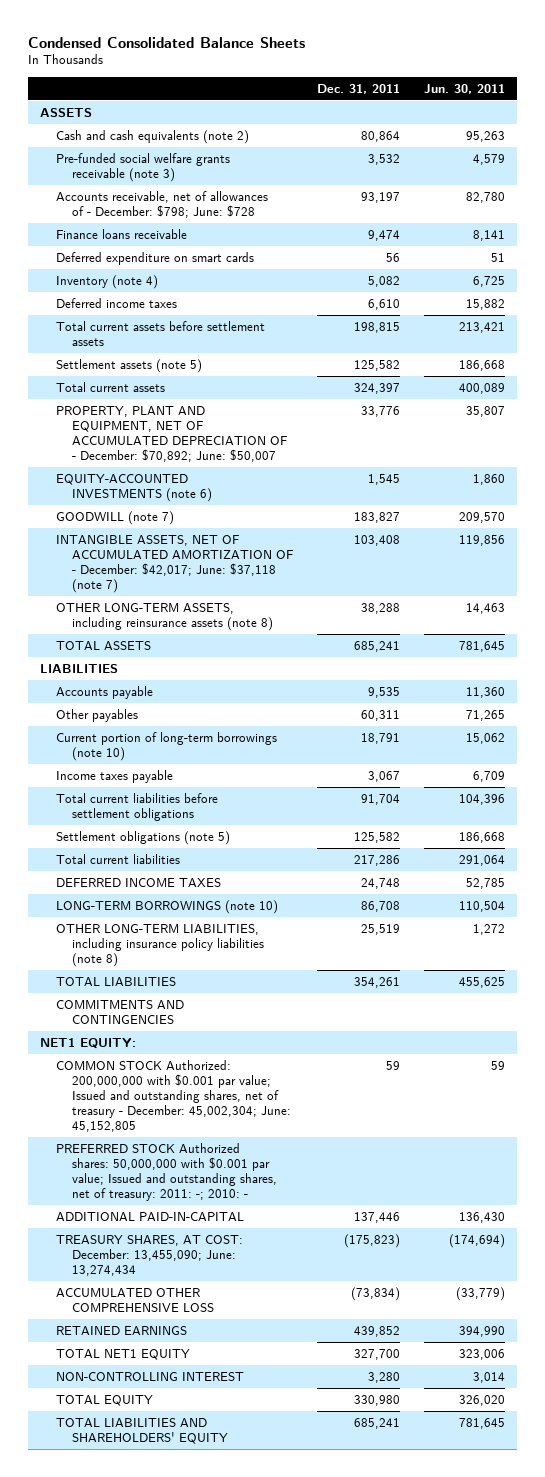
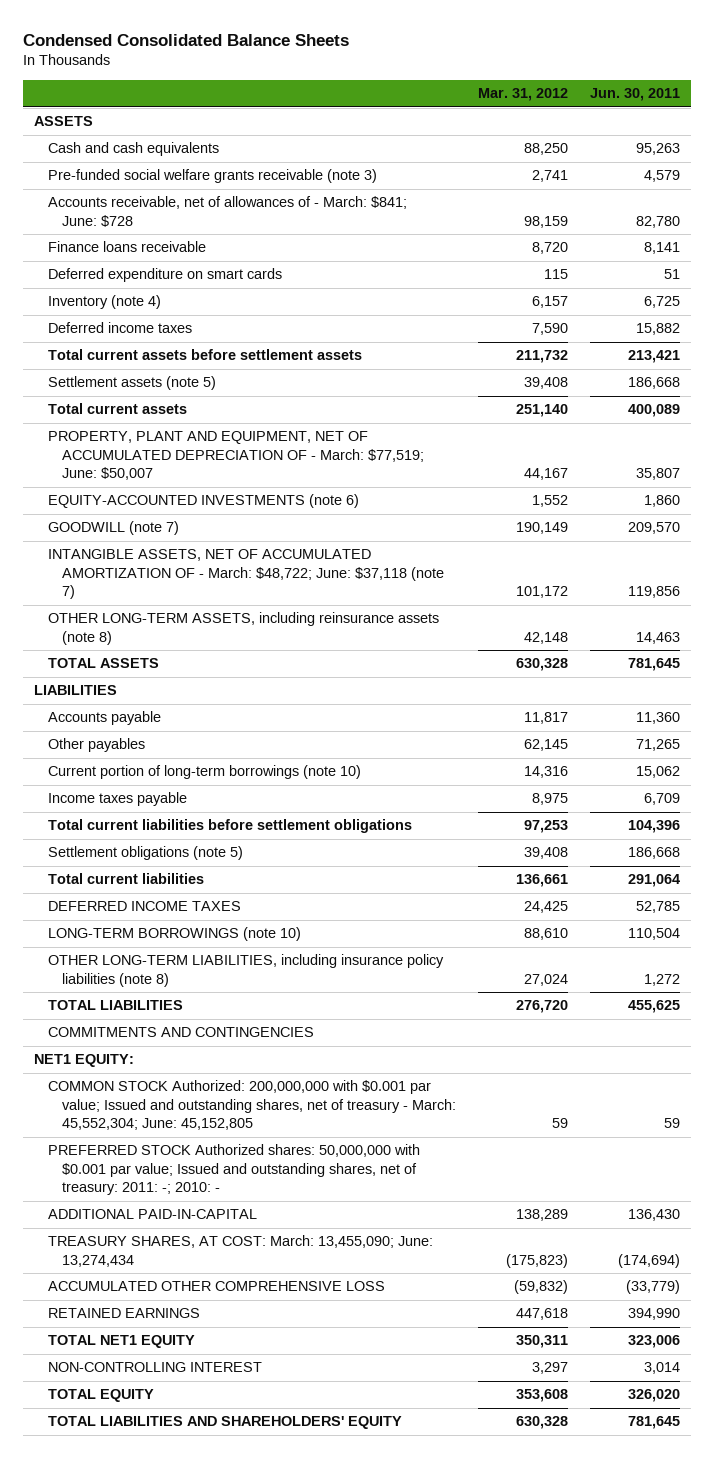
[317,83,401,94] Dec. 31, 2011 -> none
none -> [477,88,568,102] Mar. 31, 2012
[56,129,250,144] Cash and cash equivalents (note 2) -> [48,142,220,157] Cash and cash equivalents
[56,190,269,218] Accounts receivable, net of allowances of - December: $798; June: $728 -> [48,196,408,227] Accounts receivable, net of allowances of - March: $841; June: $728
[56,405,288,462] PROPERTY, PLANT AND EQUIPMENT, NET OF ACCUMULATED DEPRECIATION OF - December: $70,892; June: $50,007 -> [48,431,425,481] PROPERTY, PLANT AND EQUIPMENT, NET OF ACCUMULATED DEPRECIATION OF - March: $77,519; June: $50,007
[56,534,294,593] INTANGIBLE ASSETS, NET OF ACCUMULATED AMORTIZATION OF - December: $42,017; June: $37,118 (note 7) -> [48,549,445,600] INTANGIBLE ASSETS, NET OF ACCUMULATED AMORTIZATION OF - March: $48,722; June: $37,118 (note 7)
[56,1059,292,1132] COMMON STOCK Authorized: 200,000,000 with $0.001 par value; Issued and outstanding shares, net of treasury - December: 45,002,304; June: 45,152,805 -> [48,1080,457,1131] COMMON STOCK Authorized: 200,000,000 with $0.001 par value; Issued and outstanding shares, net of treasury - March: 45,552,304; June: 45,152,805
[56,1234,244,1276] TREASURY SHARES, AT COST: December: 13,455,090; June: 13,274,434 -> [48,1235,434,1267] TREASURY SHARES, AT COST: March: 13,455,090; June: 13,274,434

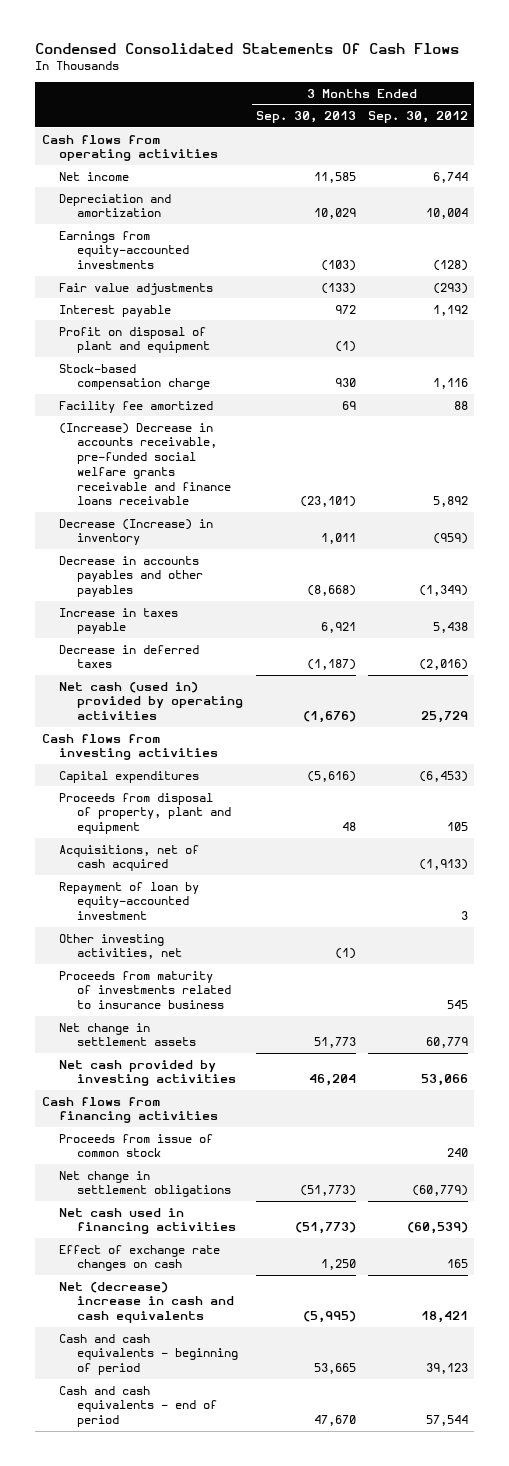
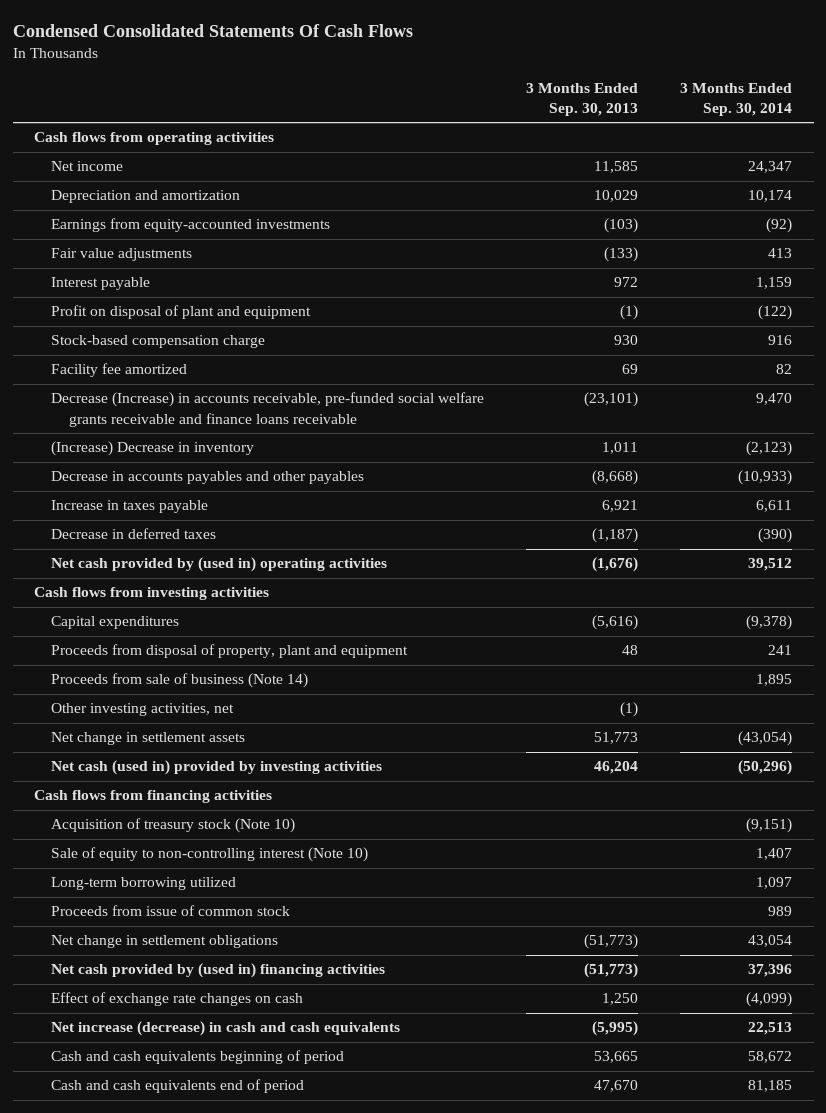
[367,111,468,124] Sep. 30, 2012 -> none
none -> [680,82,793,117] 3 Months Ended Sep. 30, 2014
[59,422,232,506] (Increase) Decrease in accounts receivable, pre-funded social welfare grants receivable and finance loans receivable -> [51,392,485,427] Decrease (Increase) in accounts receivable, pre-funded social welfare grants receivable and finance loans receivable
[59,518,214,546] Decrease (Increase) in inventory -> [51,441,255,457] (Increase) Decrease in inventory
[59,681,244,721] Net cash (used in) provided by operating activities -> [51,557,388,573] Net cash provided by (used in) operating activities
[59,844,200,872] Acquisitions, net of cash acquired -> none
[59,881,200,921] Repayment of loan by equity-accounted investment -> none
none -> [51,673,309,689] Proceeds from sale of business (Note 14)
[59,970,232,1010] Proceeds from maturity of investments related to insurance business -> none
[59,1059,237,1087] Net cash provided by investing activities -> [51,760,383,776] Net cash (used in) provided by investing activities
none -> [51,818,296,834] Acquisition of treasury stock (Note 10)
none -> [51,847,369,863] Sale of equity to non-controlling interest (Note 10)
none -> [51,877,237,891] Long-term borrowing utilized
[59,1207,237,1235] Net cash used in financing activities -> [51,963,386,979] Net cash provided by (used in) financing activities
[59,1281,235,1324] Net (decrease) increase in cash and cash equivalents -> [51,1021,401,1037] Net increase (decrease) in cash and cash equivalents
[59,1333,239,1376] Cash and cash equivalents - beginning of period -> [51,1050,345,1065] Cash and cash equivalents beginning of period
[59,1385,218,1428] Cash and cash equivalents - end of period -> [51,1079,305,1094] Cash and cash equivalents end of period

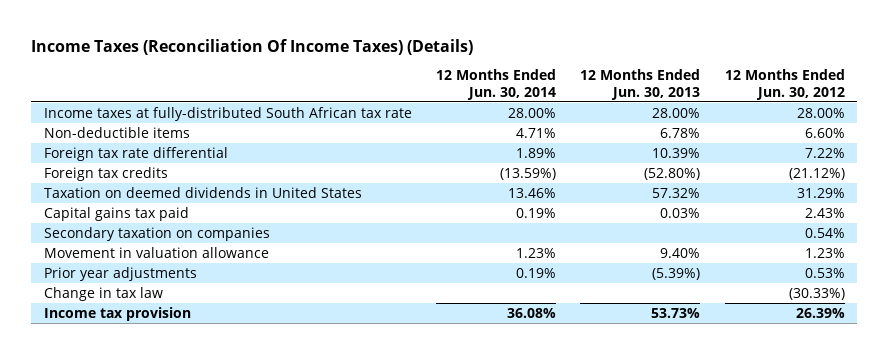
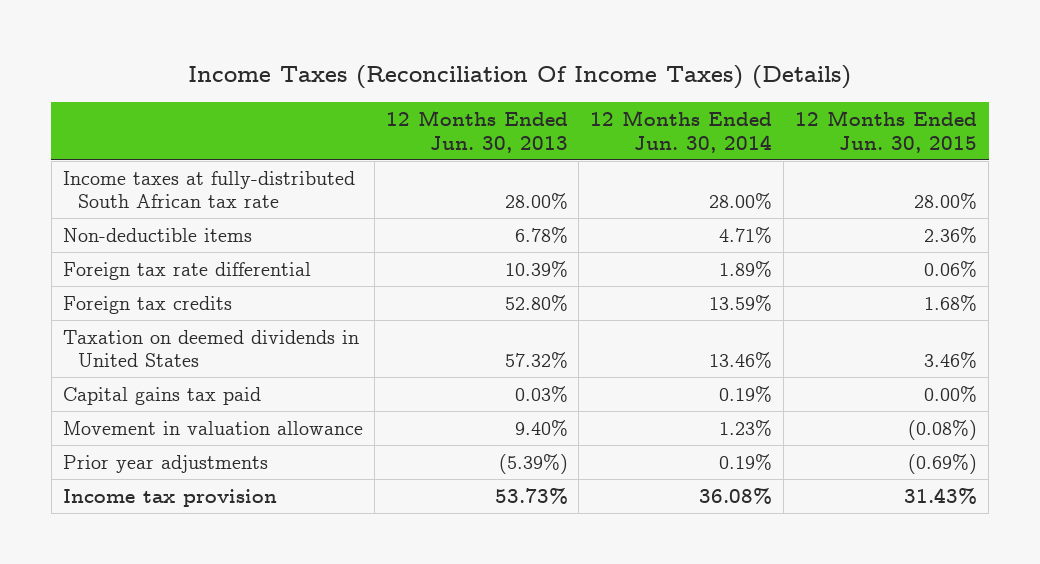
[724,69,845,100] 12 Months Ended Jun. 30, 2012 -> none
none -> [795,110,978,153] 12 Months Ended Jun. 30, 2015
[499,167,556,180] (13.59%) -> [709,294,773,311] 13.59%
[644,167,701,180] (52.80%) -> [504,294,568,311] 52.80%
[43,226,270,241] Secondary taxation on companies -> none
[43,286,163,301] Change in tax law -> none

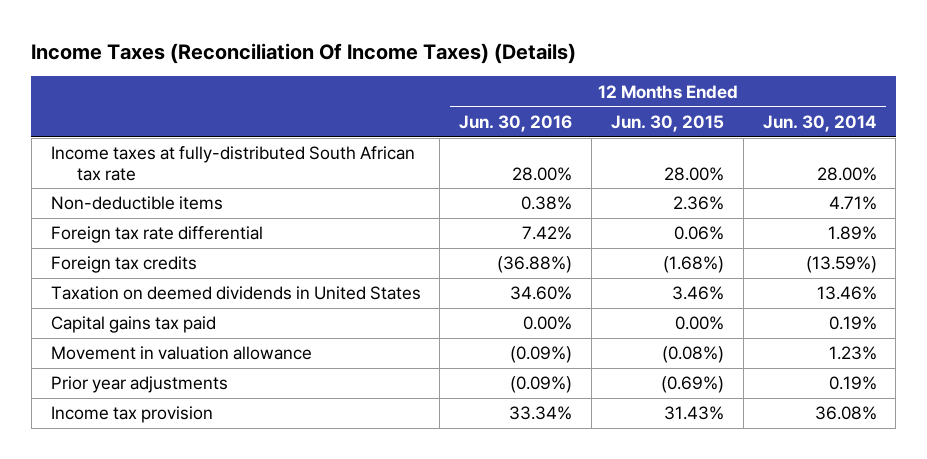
[385,110,568,153] 12 Months Ended Jun. 30, 2013 -> none
none -> [459,114,573,132] Jun. 30, 2016
[709,294,773,311] 13.59% -> [805,256,877,274] (13.59%)
[924,294,978,311] 1.68% -> [662,256,724,274] (1.68%)

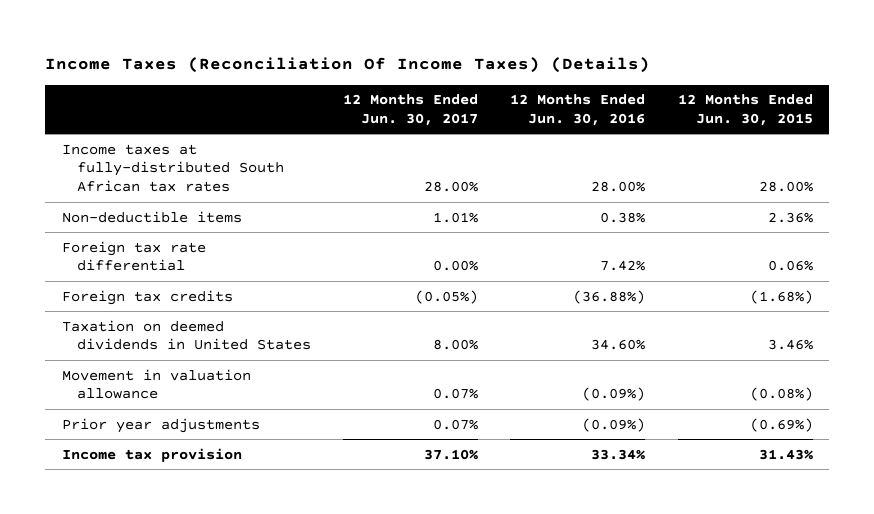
[762,114,877,132] Jun. 30, 2014 -> none
none -> [343,94,479,126] 12 Months Ended Jun. 30, 2017
[50,146,415,181] Income taxes at fully-distributed South African tax rate -> [61,143,284,192] Income taxes at fully-distributed South African tax rates
[50,316,216,334] Capital gains tax paid -> none

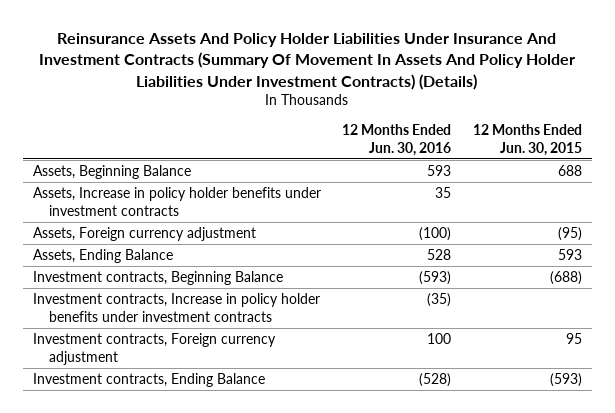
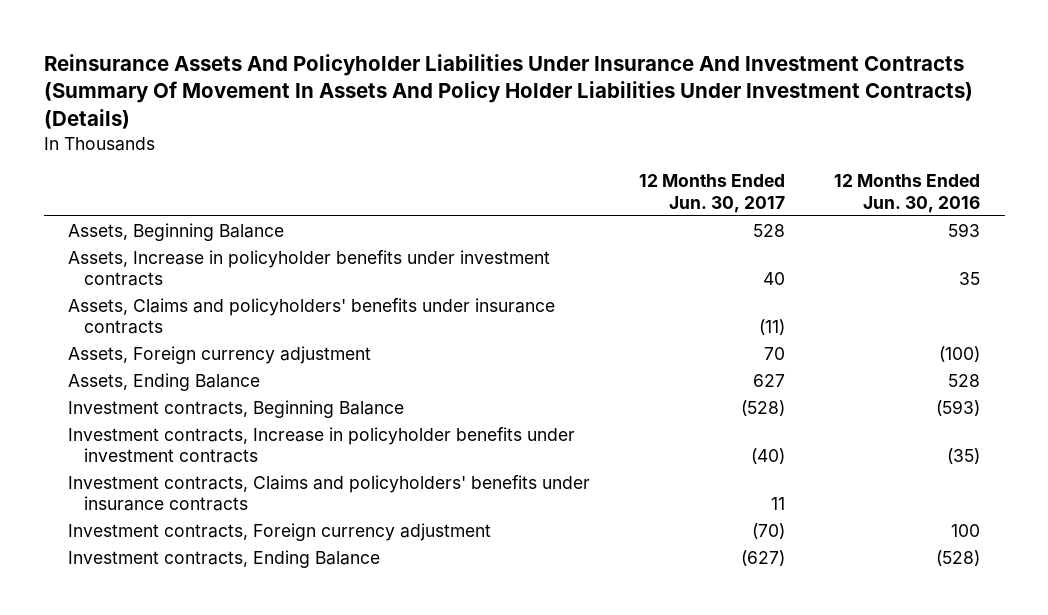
[39,33,576,90] Reinsurance Assets And Policy Holder Liabilities Under Insurance And Investment Contracts (Summary Of Movement In Assets And Policy Holder Liabilities Under Investment Contracts) (Details) -> [43,54,973,129] Reinsurance Assets And Policyholder Liabilities Under Insurance And Investment Contracts (Summary Of Movement In Assets And Policy Holder Liabilities Under Investment Contracts) (Details)
[472,123,582,156] 12 Months Ended Jun. 30, 2015 -> none
none -> [639,174,786,213] 12 Months Ended Jun. 30, 2017
[33,186,322,216] Assets, Increase in policy holder benefits under investment contracts -> [68,249,551,287] Assets, Increase in policyholder benefits under investment contracts
none -> [68,297,556,335] Assets, Claims and policyholders' benefits under insurance contracts
[33,292,321,322] Investment contracts, Increase in policy holder benefits under investment contracts -> [68,426,576,464] Investment contracts, Increase in policyholder benefits under investment contracts
none -> [68,474,591,512] Investment contracts, Claims and policyholders' benefits under insurance contracts

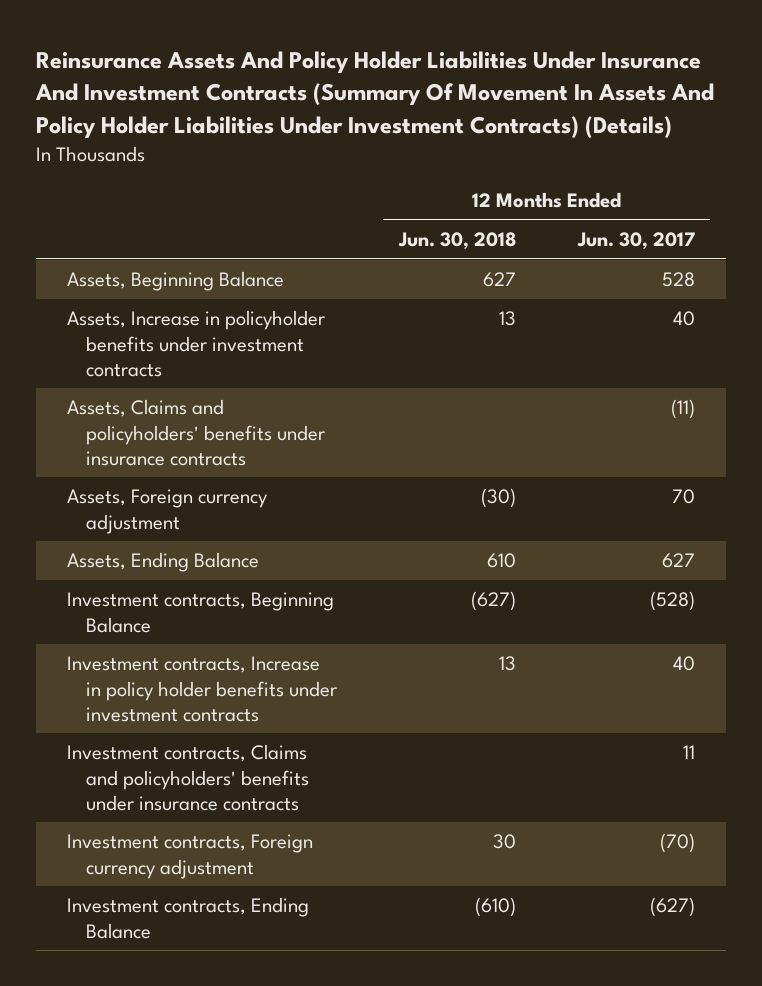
[43,54,973,129] Reinsurance Assets And Policyholder Liabilities Under Insurance And Investment Contracts (Summary Of Movement In Assets And Policy Holder Liabilities Under Investment Contracts) (Details) -> [35,51,715,138] Reinsurance Assets And Policy Holder Liabilities Under Insurance And Investment Contracts (Summary Of Movement In Assets And Policy Holder Liabilities Under Investment Contracts) (Details)
[834,174,981,213] 12 Months Ended Jun. 30, 2016 -> none
none -> [397,232,516,251] Jun. 30, 2018
[68,426,576,464] Investment contracts, Increase in policyholder benefits under investment contracts -> [67,656,337,722] Investment contracts, Increase in policy holder benefits under investment contracts
[751,448,786,465] (40) -> [672,656,695,672] 40

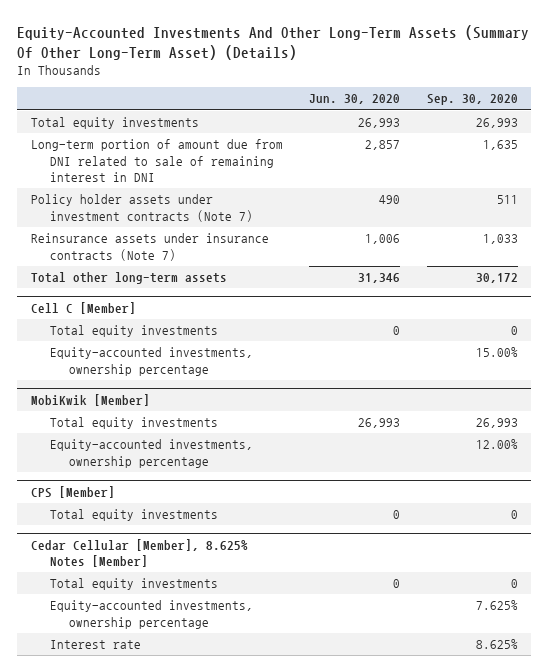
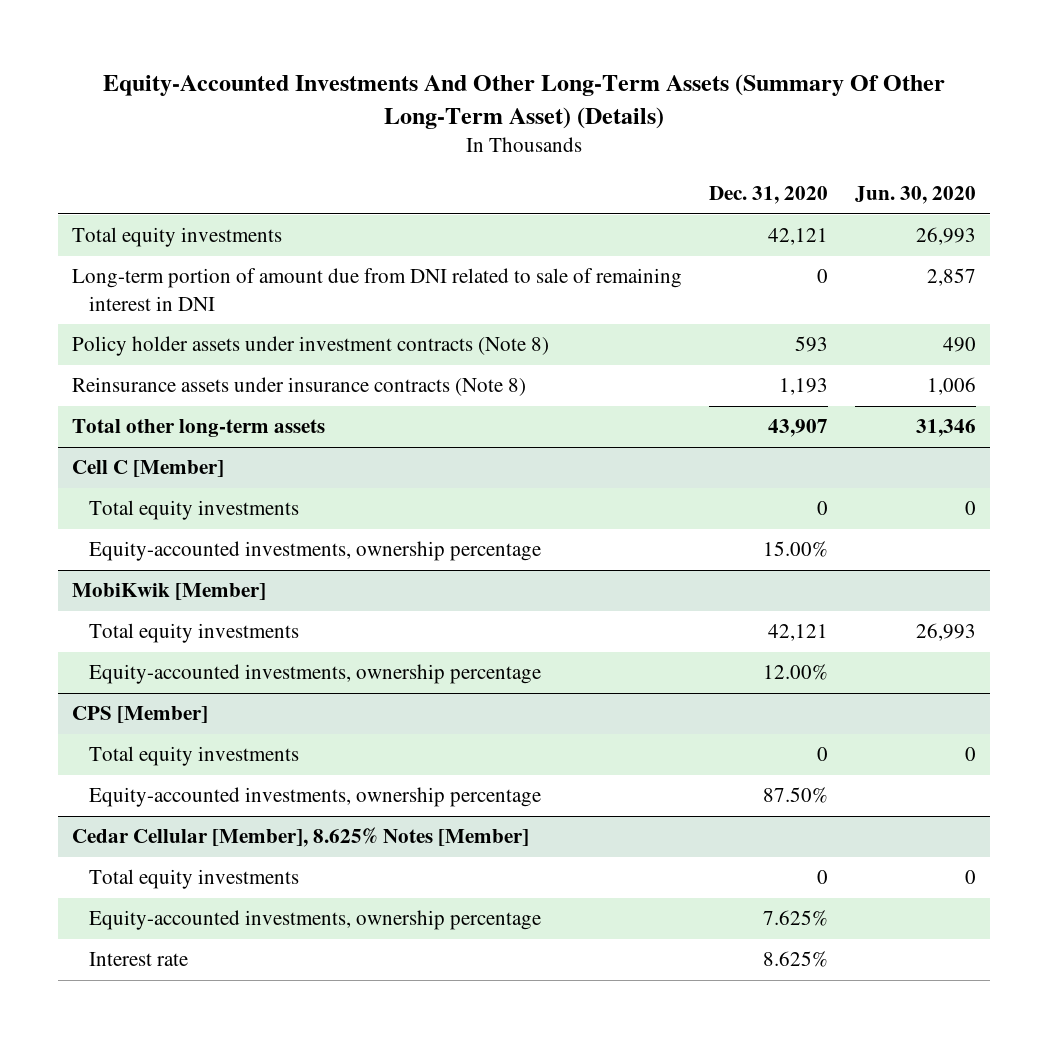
[427,94,519,106] Sep. 30, 2020 -> none
none -> [709,186,829,205] Dec. 31, 2020
[30,194,253,222] Policy holder assets under investment contracts (Note 7) -> [71,336,549,357] Policy holder assets under investment contracts (Note 8)
[30,233,269,261] Reinsurance assets under insurance contracts (Note 7) -> [71,377,526,397] Reinsurance assets under insurance contracts (Note 8)
none -> [88,787,541,808] Equity-accounted investments, ownership percentage

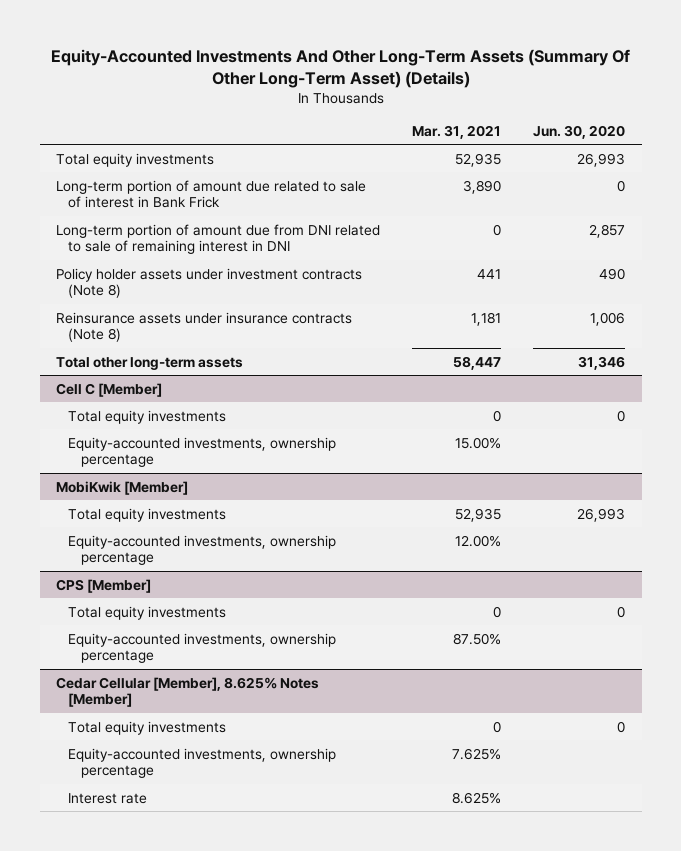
[709,186,829,205] Dec. 31, 2020 -> none
none -> [412,124,502,139] Mar. 31, 2021
none -> [55,179,366,209] Long-term portion of amount due related to sale of interest in Bank Frick

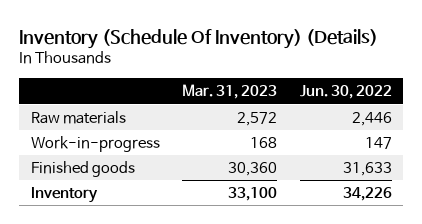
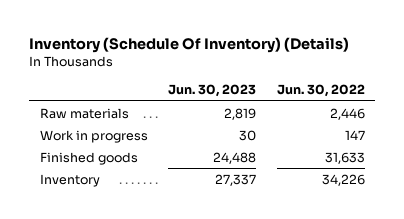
[182,84,278,100] Mar. 31, 2023 -> none
none -> [168,84,257,98] Jun. 30, 2023
[30,136,160,153] Work-in-progress -> [39,129,148,143] Work in progress

